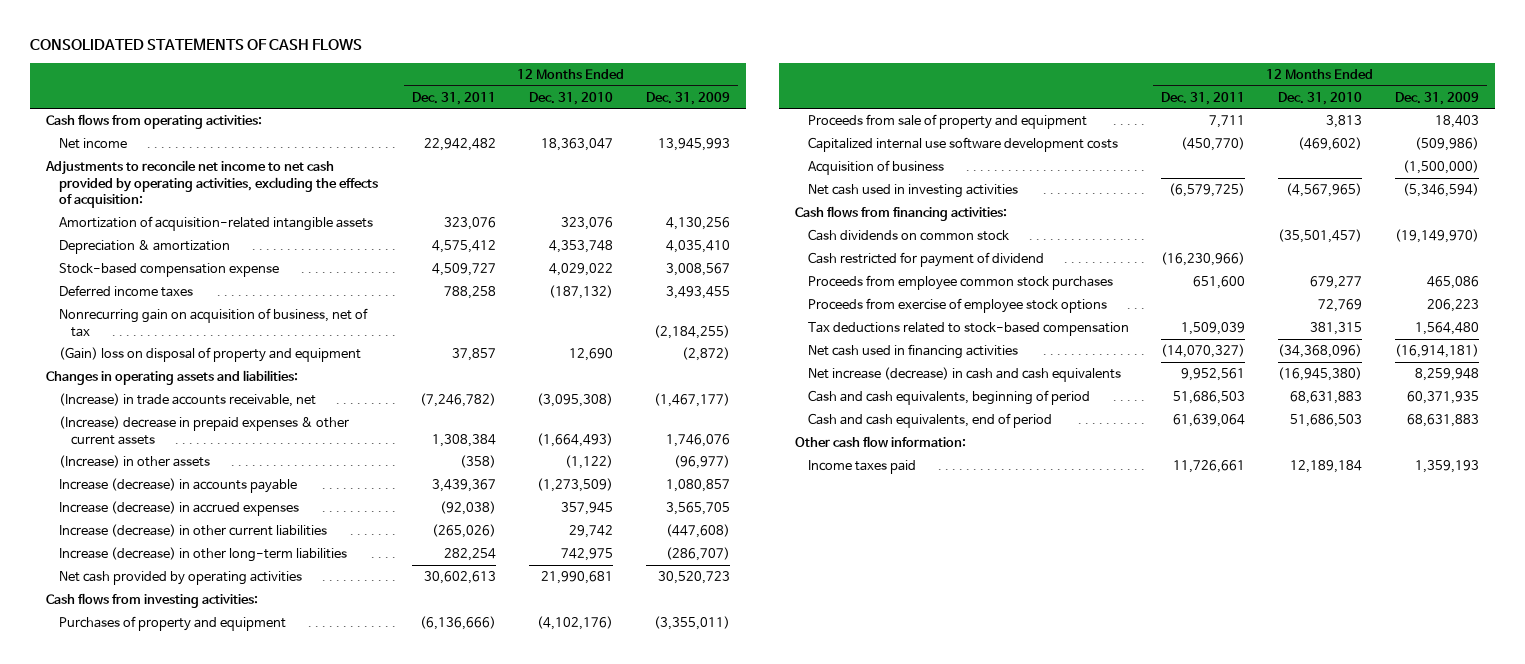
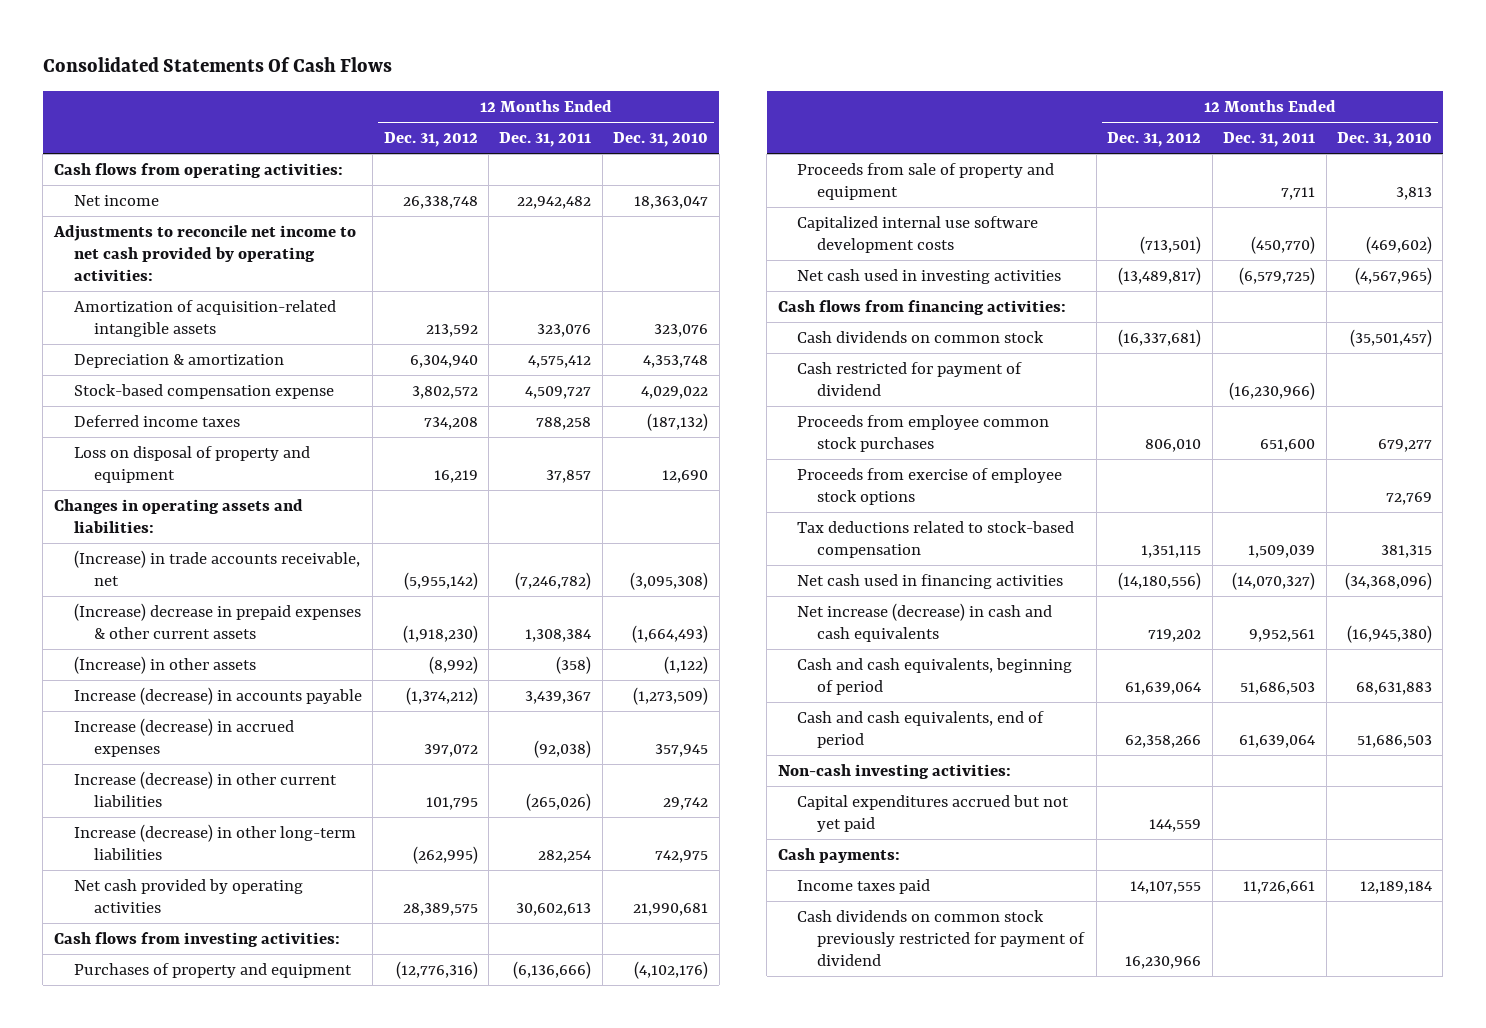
[29,38,362,51] CONSOLIDATED STATEMENTS OF CASH FLOWS -> [42,57,392,73] Consolidated Statements Of Cash Flows
[645,91,730,105] Dec. 31, 2009 -> none
none -> [383,132,478,148] Dec. 31, 2012
[45,159,378,209] Adjustments to reconcile net income to net cash provided by operating activities, excluding the effects of acquisition: -> [52,224,356,282] Adjustments to reconcile net income to net cash provided by operating activities:
[58,307,368,337] Nonrecurring gain on acquisition of business, net of tax -> none
[58,346,361,362] (Gain) loss on disposal of property and equipment -> [73,445,310,484] Loss on disposal of property and equipment
[807,159,944,175] Acquisition of business -> none
[795,435,967,448] Other cash flow information: -> none
none -> [777,763,1011,779] Non-cash investing activities:
none -> [797,794,1070,833] Capital expenditures accrued but not yet paid
none -> [777,847,900,863] Cash payments:
none -> [797,909,1086,967] Cash dividends on common stock previously restricted for payment of dividend

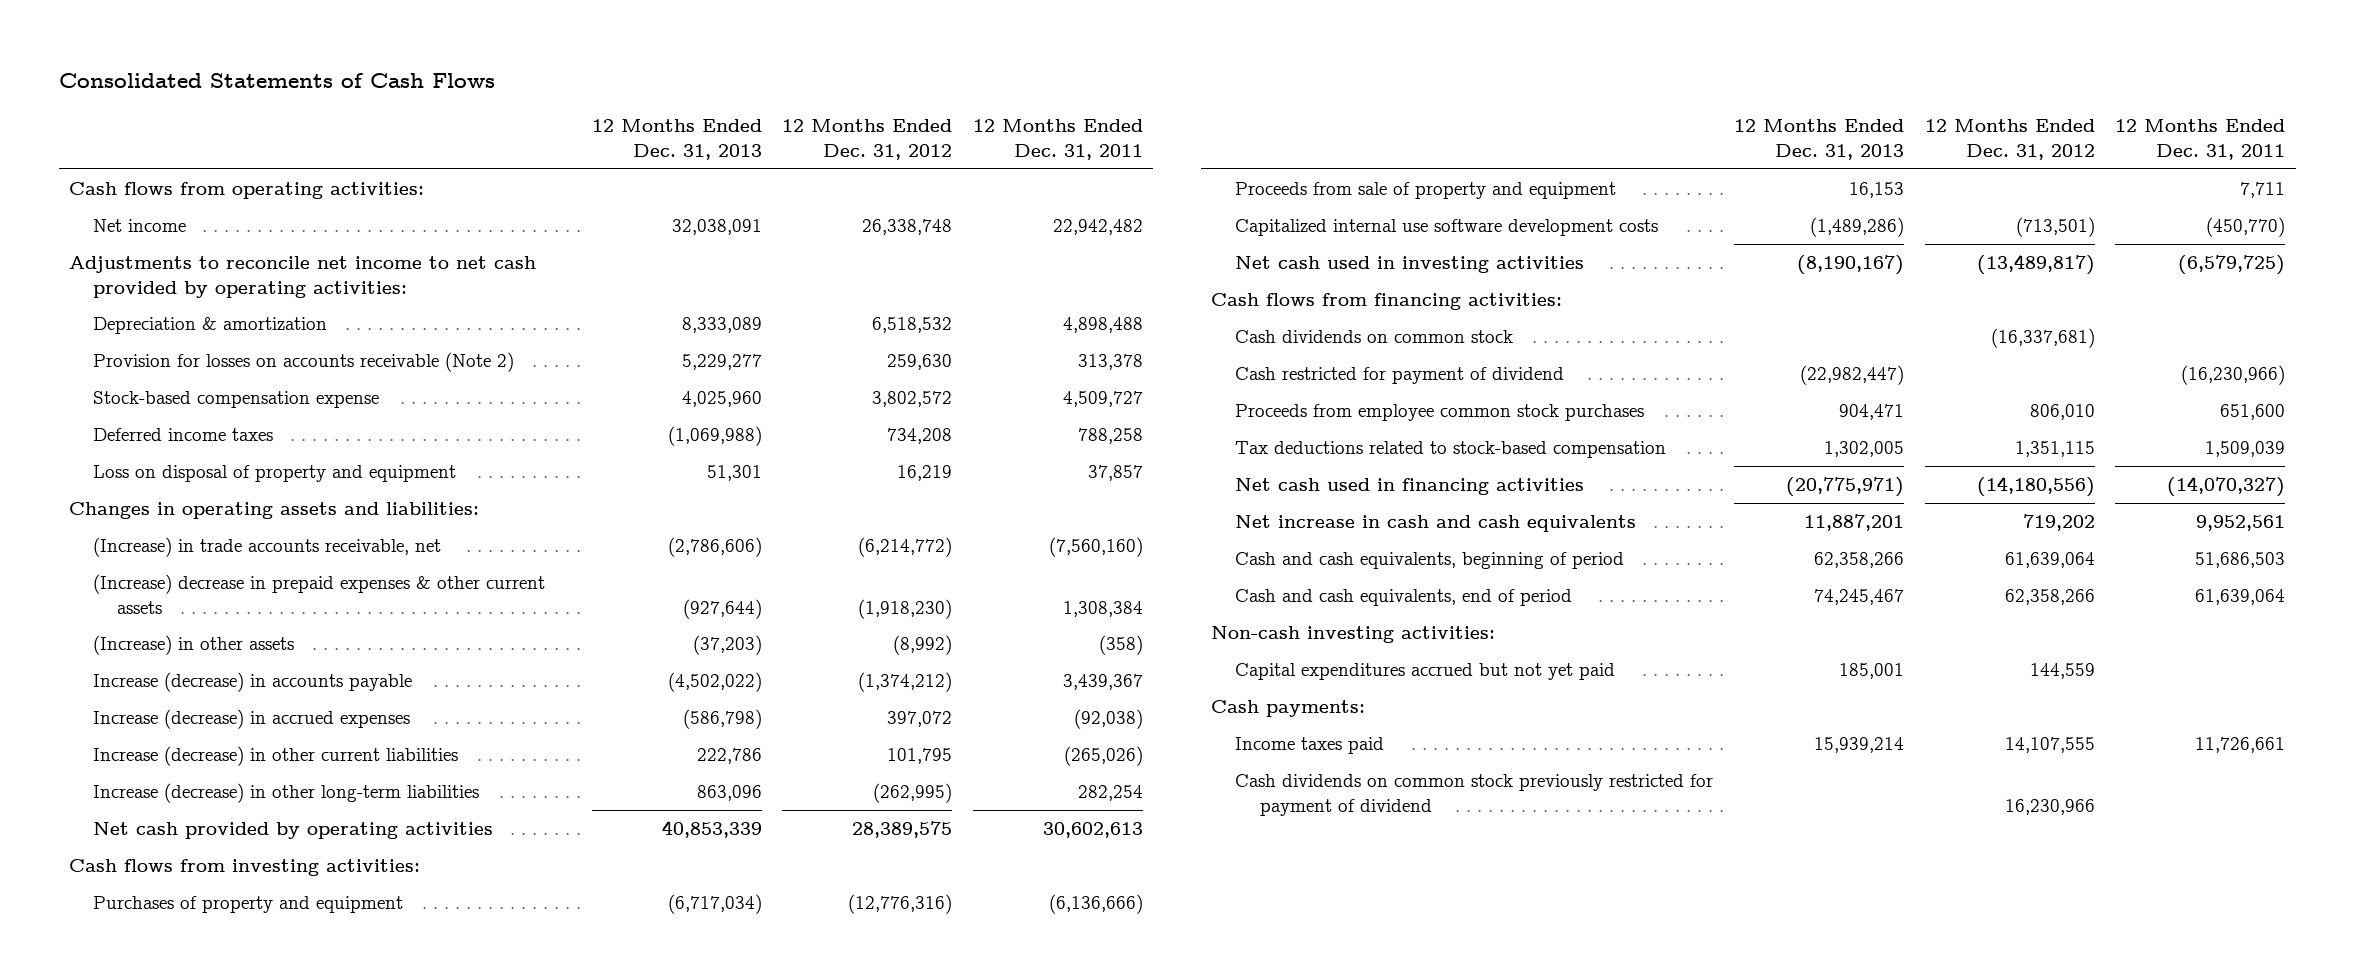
[42,57,392,73] Consolidated Statements Of Cash Flows -> [58,73,495,89] Consolidated Statements of Cash Flows
[613,132,709,148] Dec. 31, 2010 -> none
none -> [591,119,762,161] 12 Months Ended Dec. 31, 2013
[73,299,336,338] Amortization of acquisition-related intangible assets -> none
[409,354,478,368] 6,304,940 -> [872,316,953,333] 6,518,532
[528,354,592,368] 4,575,412 -> [1063,316,1144,333] 4,898,488
none -> [93,351,515,372] Provision for losses on accounts receivable (Note 2)
[403,572,478,591] (5,955,142) -> [858,536,953,557] (6,214,772)
[515,572,592,591] (7,246,782) -> [1049,536,1144,557] (7,560,160)
[797,467,1063,506] Proceeds from exercise of employee stock options -> none
[797,602,1053,643] Net increase (decrease) in cash and cash equivalents -> [1235,514,1637,532] Net increase in cash and cash equivalents

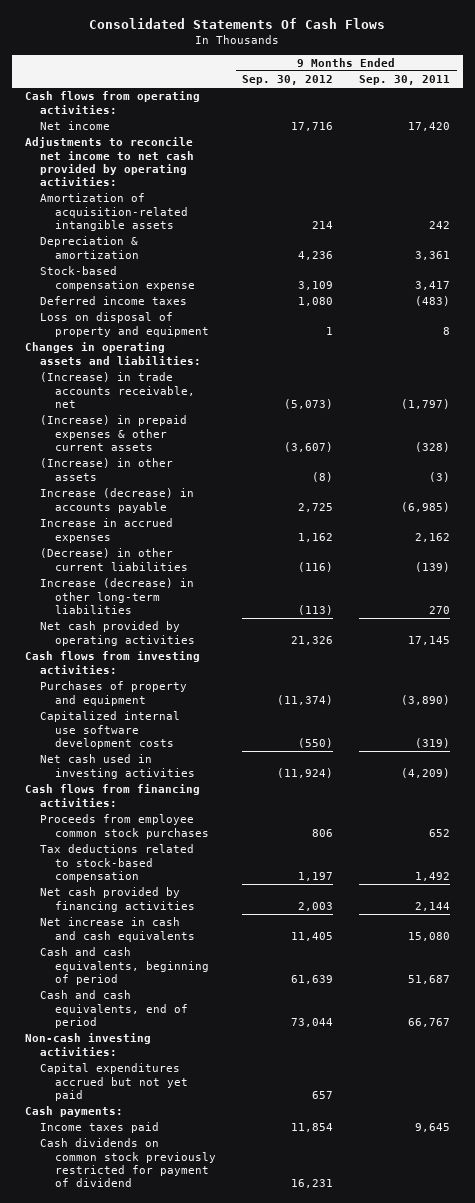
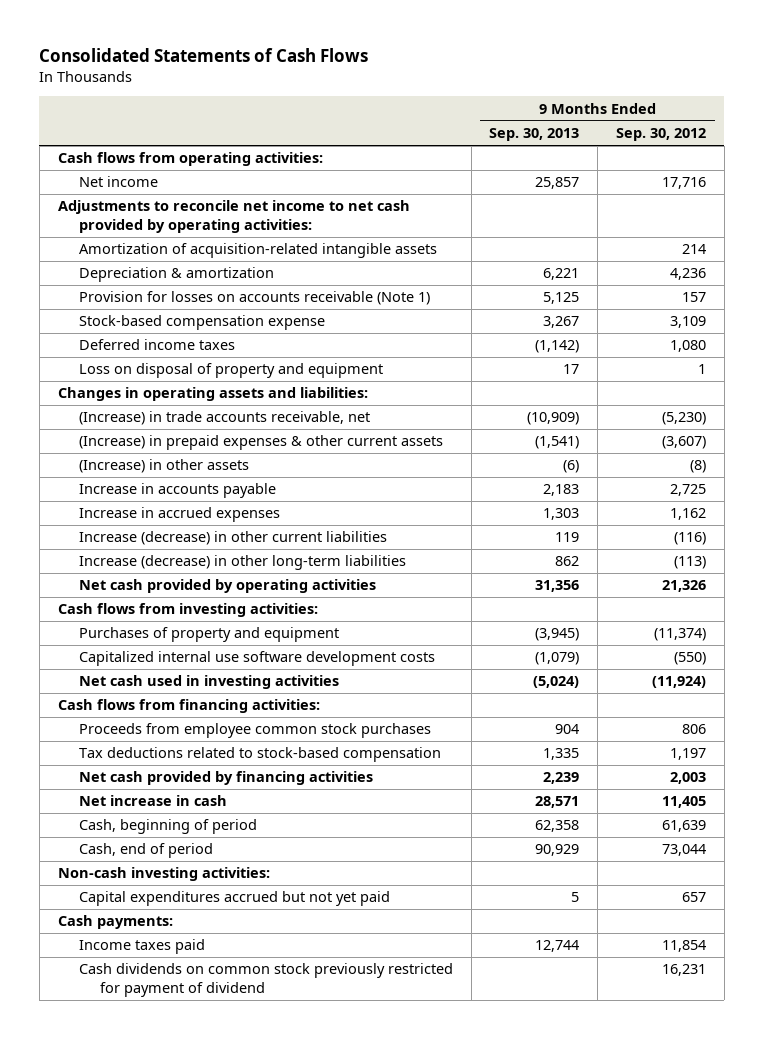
[89,17,386,29] Consolidated Statements Of Cash Flows -> [39,47,369,62] Consolidated Statements of Cash Flows
[359,75,451,86] Sep. 30, 2011 -> none
none -> [489,128,580,142] Sep. 30, 2013
none -> [78,291,430,306] Provision for losses on accounts receivable (Note 1)
[284,398,334,409] (5,073) -> [661,412,706,426] (5,230)
[39,488,194,513] Increase (decrease) in accounts payable -> [78,483,276,499] Increase in accounts payable
[39,548,189,571] (Decrease) in other current liabilities -> [78,531,387,546] Increase (decrease) in other current liabilities
[39,917,196,942] Net increase in cash and cash equivalents -> [78,795,227,807] Net increase in cash
[39,947,210,985] Cash and cash equivalents, beginning of period -> [78,819,257,835] Cash, beginning of period
[39,990,189,1028] Cash and cash equivalents, end of period -> [78,843,213,859] Cash, end of period

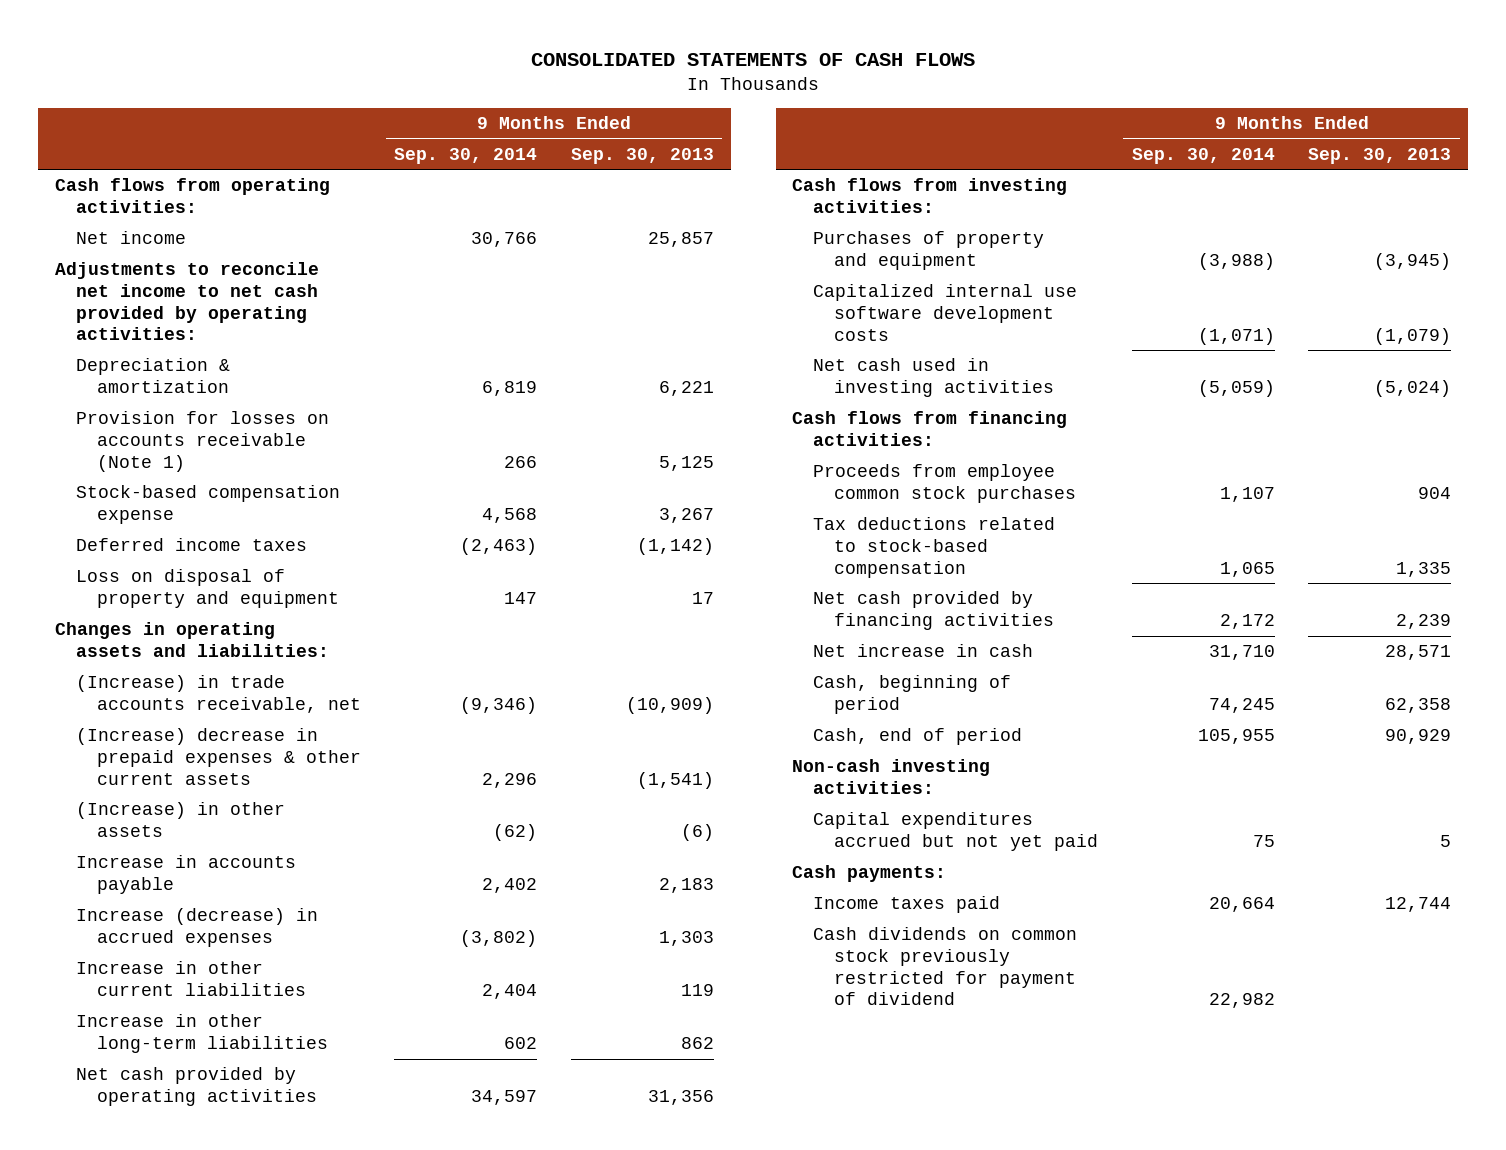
[39,47,369,62] Consolidated Statements of Cash Flows -> [531,52,976,66] CONSOLIDATED STATEMENTS OF CASH FLOWS
[615,128,706,142] Sep. 30, 2012 -> none
none -> [394,147,538,164] Sep. 30, 2014
[78,243,437,259] Amortization of acquisition-related intangible assets -> none
[78,435,443,451] (Increase) in prepaid expenses & other current assets -> [75,728,361,785] (Increase) decrease in prepaid expenses & other current assets
[78,507,280,523] Increase in accrued expenses -> [75,908,318,948] Increase (decrease) in accrued expenses
[78,531,387,546] Increase (decrease) in other current liabilities -> [75,961,306,997] Increase in other current liabilities
[78,555,406,571] Increase (decrease) in other long-term liabilities -> [75,1014,328,1054] Increase in other long-term liabilities

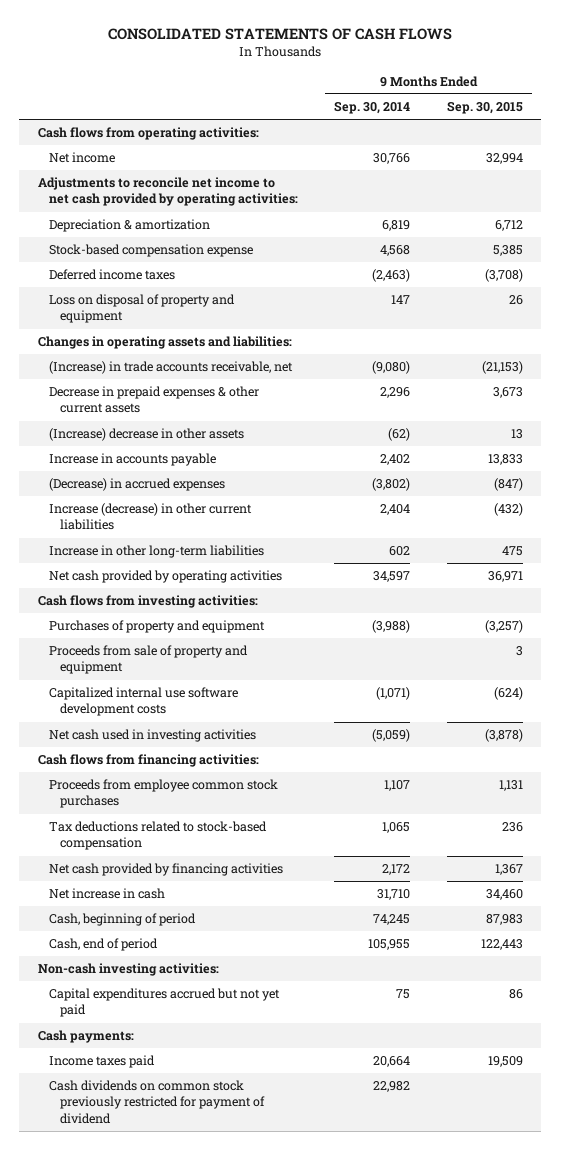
[571,147,715,164] Sep. 30, 2013 -> none
none -> [446,101,523,115] Sep. 30, 2015
[75,411,329,472] Provision for losses on accounts receivable (Note 1) -> none
[460,697,538,715] (9,346) -> [372,361,411,375] (9,080)
[75,728,361,785] (Increase) decrease in prepaid expenses & other current assets -> [48,386,259,414] Decrease in prepaid expenses & other current assets
[75,802,285,838] (Increase) in other assets -> [48,428,244,442] (Increase) decrease in other assets
[75,908,318,948] Increase (decrease) in accrued expenses -> [48,478,225,492] (Decrease) in accrued expenses
[75,961,306,997] Increase in other current liabilities -> [48,503,252,531] Increase (decrease) in other current liabilities
none -> [48,645,248,675] Proceeds from sale of property and equipment

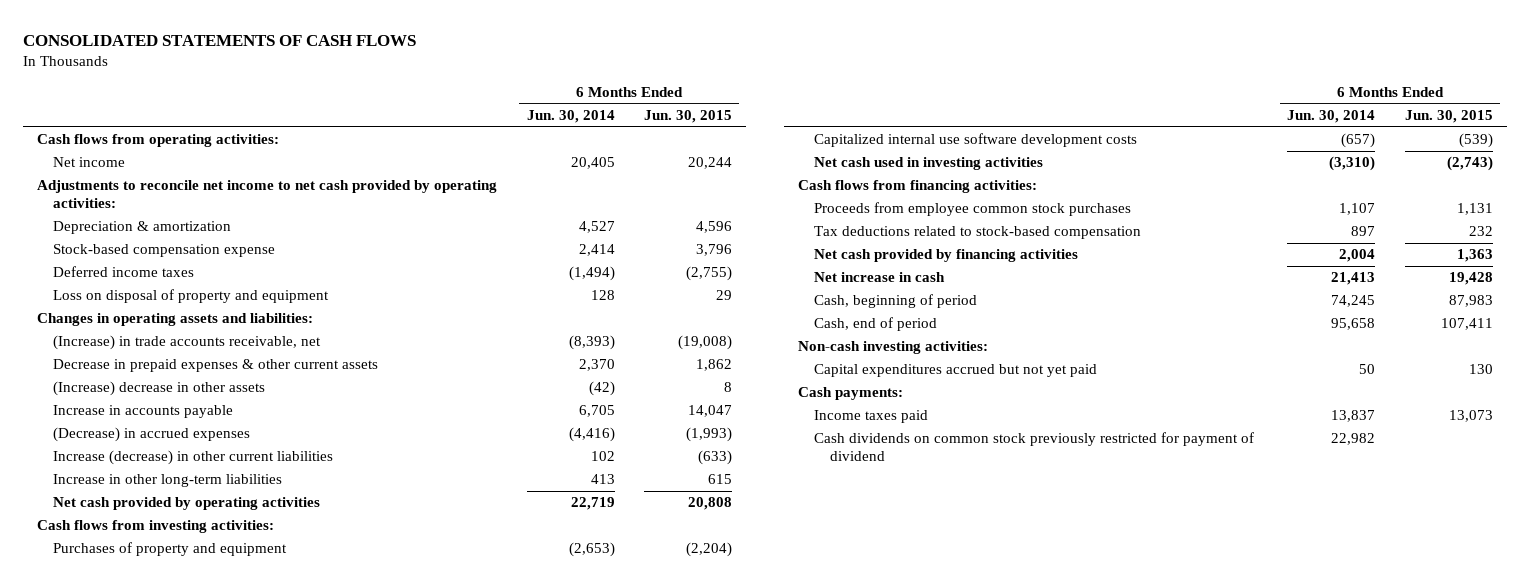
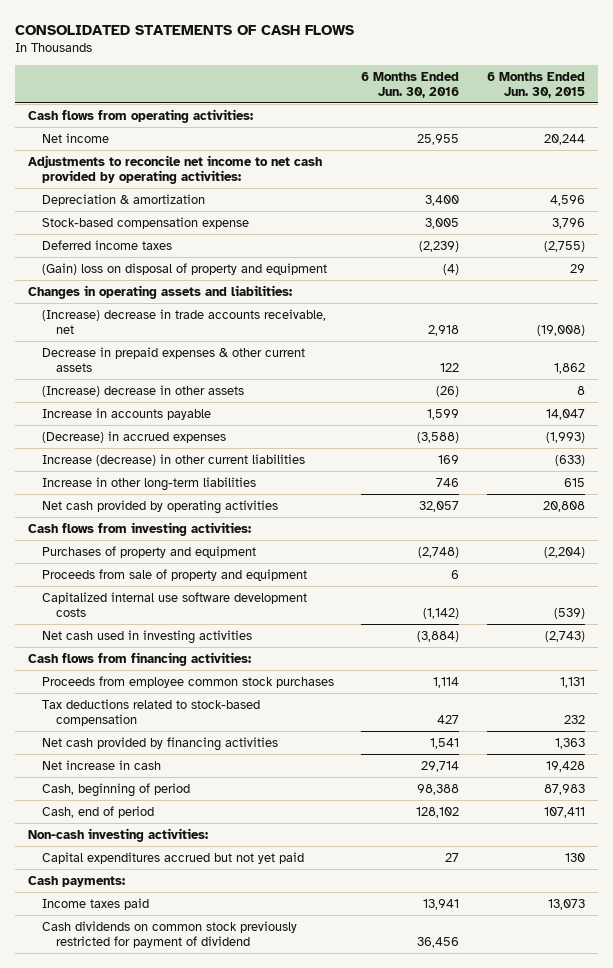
[526,110,615,124] Jun. 30, 2014 -> none
none -> [361,71,460,98] 6 Months Ended Jun. 30, 2016
[53,289,330,304] Loss on disposal of property and equipment -> [42,262,328,275] (Gain) loss on disposal of property and equipment
[53,335,322,351] (Increase) in trade accounts receivable, net -> [42,308,327,334] (Increase) decrease in trade accounts receivable, net
none -> [42,568,308,581] Proceeds from sale of property and equipment

